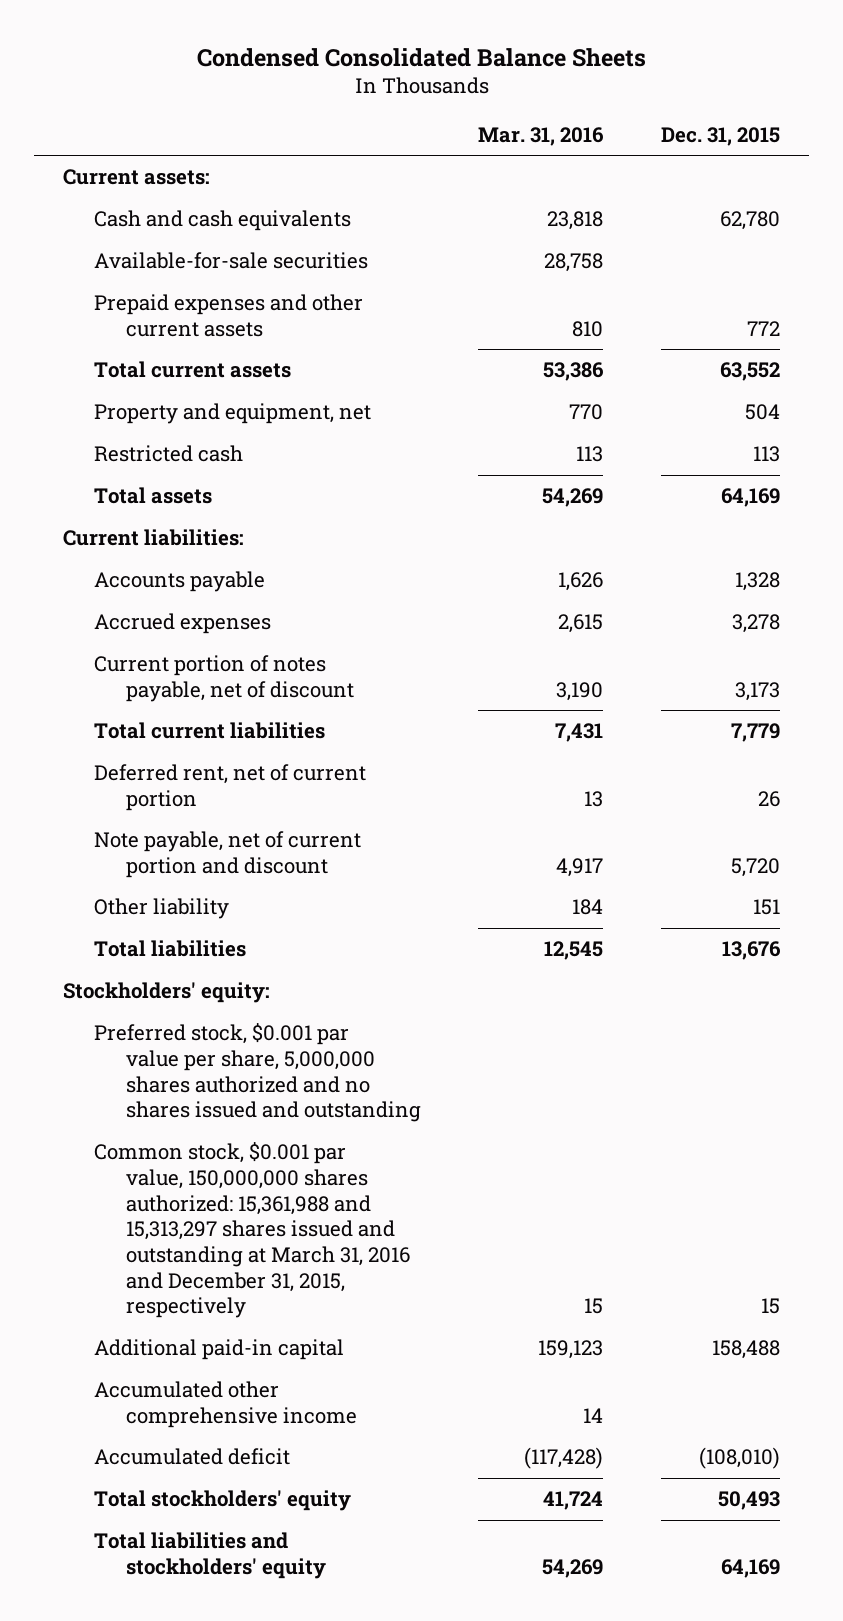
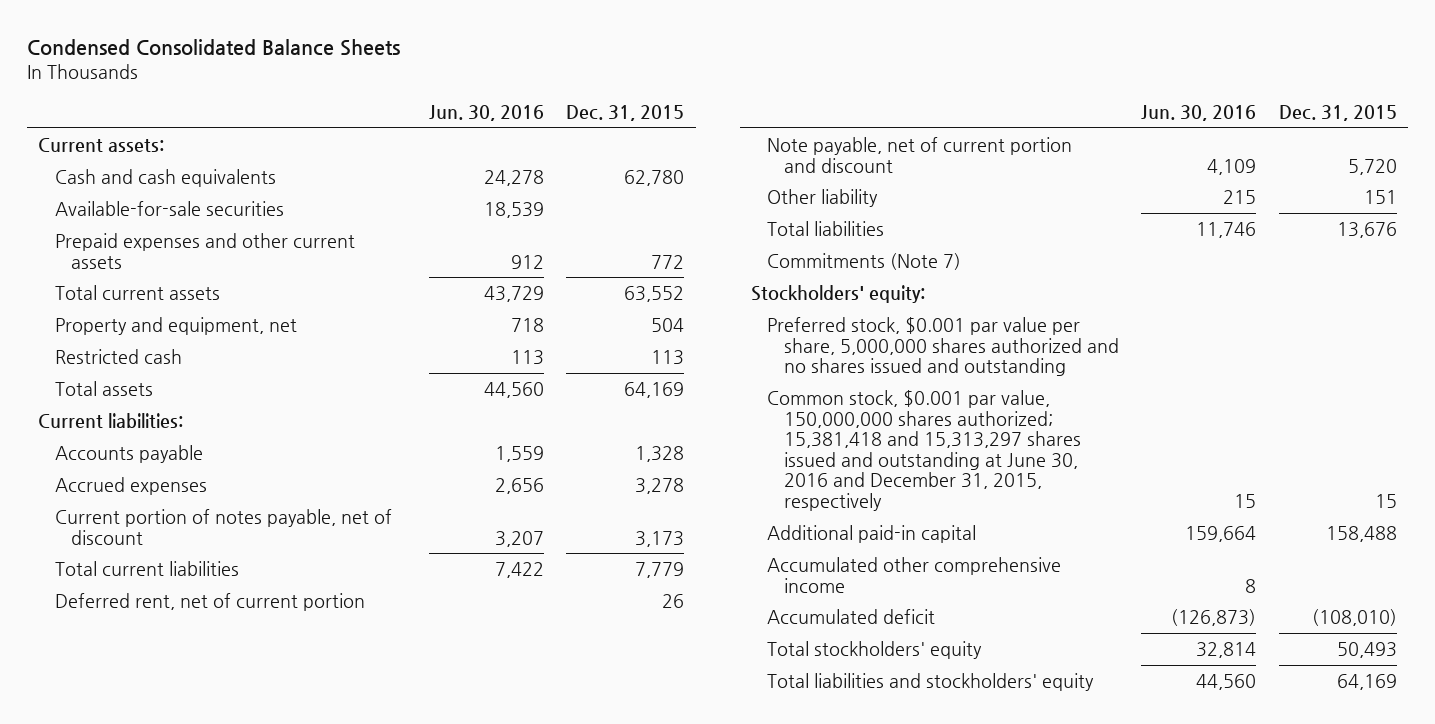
[478,127,605,147] Mar. 31, 2016 -> none
none -> [428,104,544,121] Jun. 30, 2016
none -> [767,253,962,271] Commitments (Note 7)
[94,1142,410,1319] Common stock, $0.001 par value, 150,000,000 shares authorized: 15,361,988 and 15,313,297 shares issued and outstanding at March 31, 2016 and December 31, 2015, respectively -> [767,390,1081,511] Common stock, $0.001 par value, 150,000,000 shares authorized; 15,381,418 and 15,313,297 shares issued and outstanding at June 30, 2016 and December 31, 2015, respectively

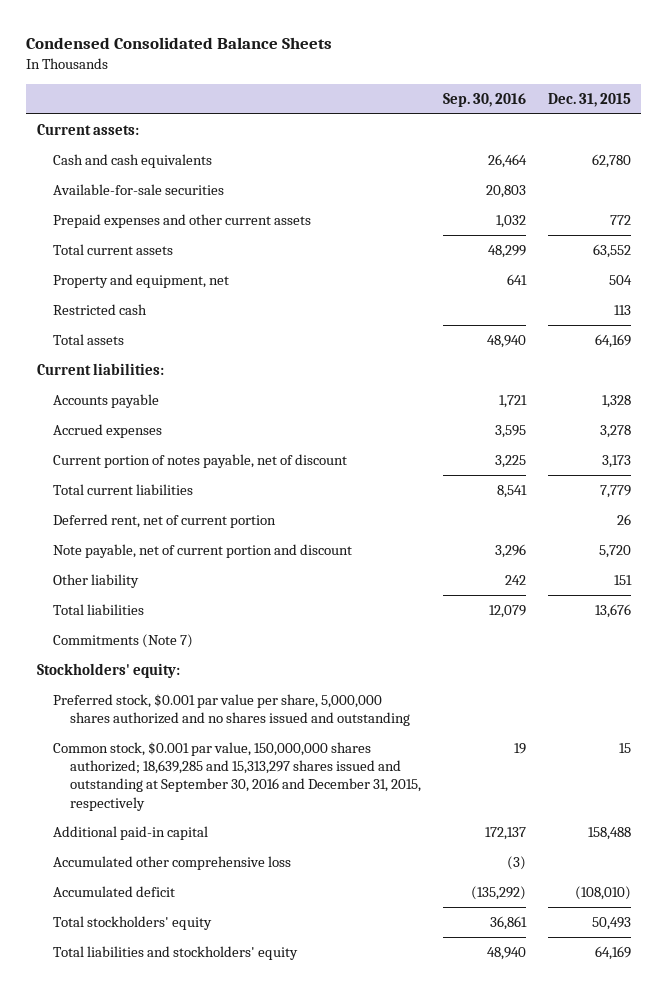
[428,104,544,121] Jun. 30, 2016 -> none
none -> [442,93,526,108] Sep. 30, 2016
[767,390,1081,511] Common stock, $0.001 par value, 150,000,000 shares authorized; 15,381,418 and 15,313,297 shares issued and outstanding at June 30, 2016 and December 31, 2015, respectively -> [53,741,422,811] Common stock, $0.001 par value, 150,000,000 shares authorized; 18,639,285 and 15,313,297 shares issued and outstanding at September 30, 2016 and December 31, 2015, respectively
[767,557,1062,593] Accumulated other comprehensive income -> [53,855,292,870] Accumulated other comprehensive loss

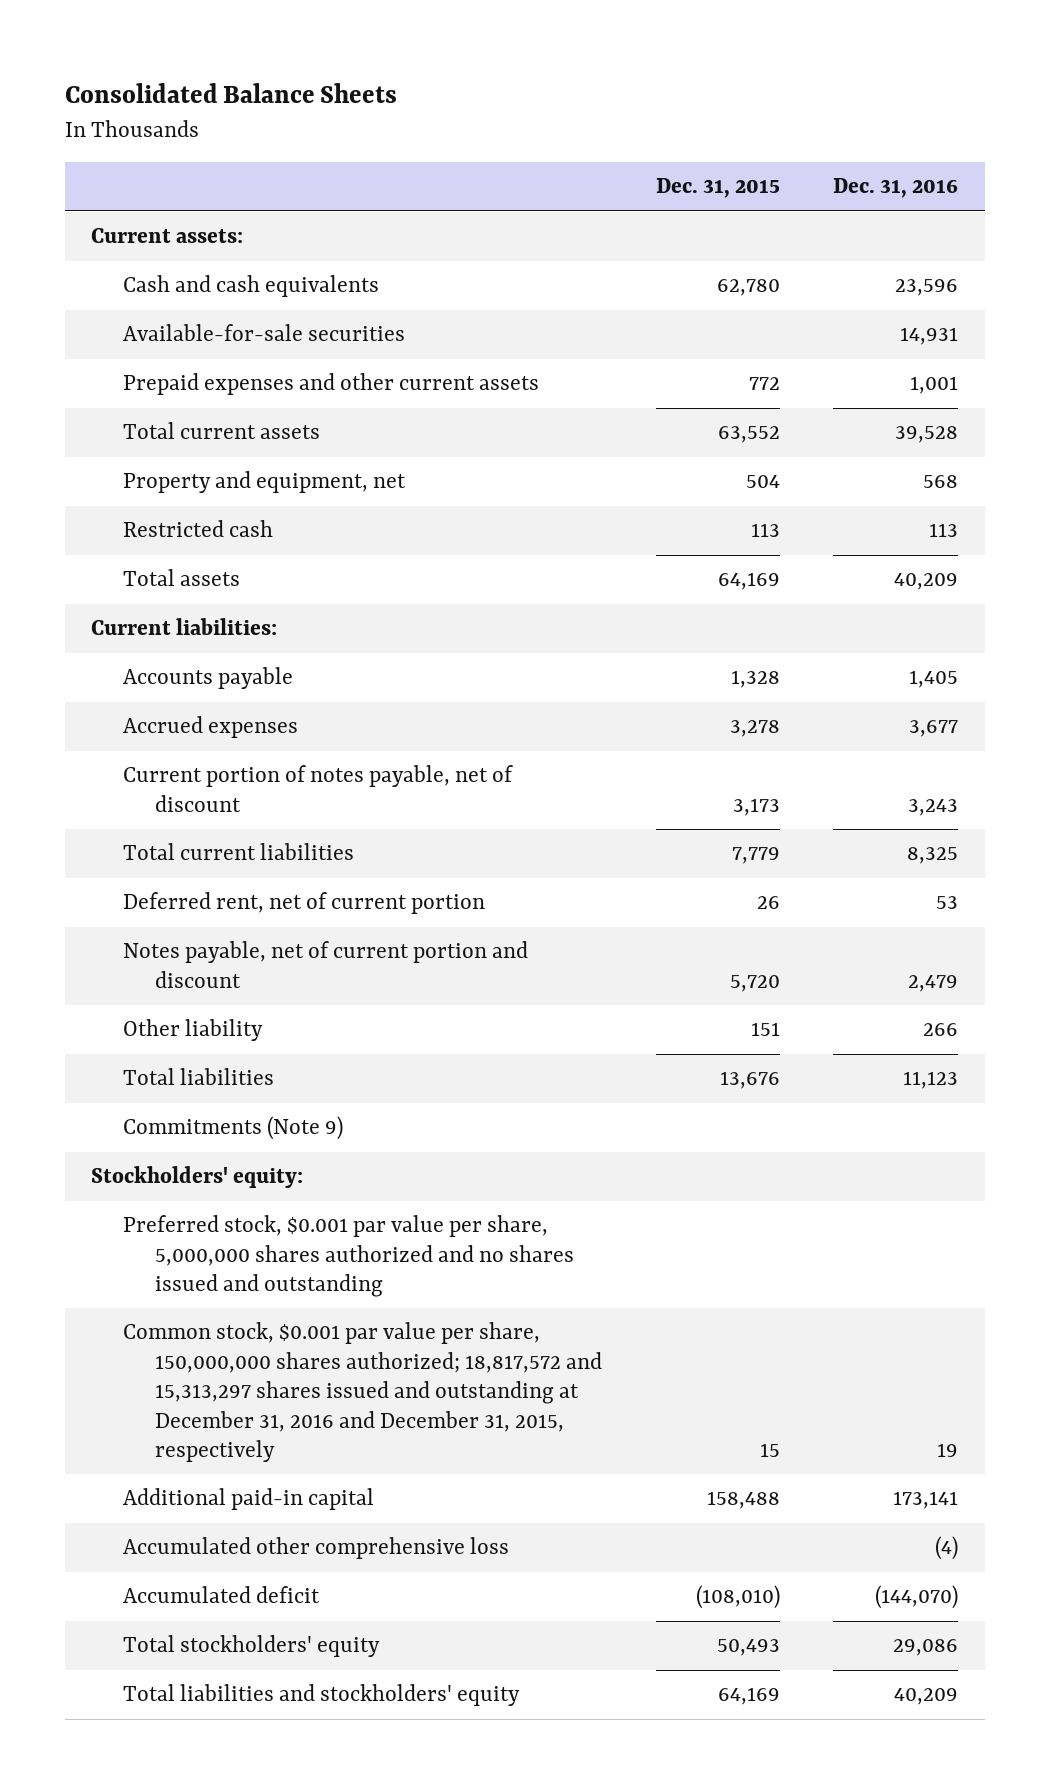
[25,37,332,50] Condensed Consolidated Balance Sheets -> [64,83,397,104] Consolidated Balance Sheets
[442,93,526,108] Sep. 30, 2016 -> none
none -> [832,178,958,199] Dec. 31, 2016
[53,543,353,558] Note payable, net of current portion and discount -> [123,941,529,988] Notes payable, net of current portion and discount
[53,633,194,648] Commitments (Note 7) -> [123,1116,344,1141] Commitments (Note 9)
[53,741,422,811] Common stock, $0.001 par value, 150,000,000 shares authorized; 18,639,285 and 15,313,297 shares issued and outstanding at September 30, 2016 and December 31, 2015, respectively -> [123,1322,603,1462] Common stock, $0.001 par value per share, 150,000,000 shares authorized; 18,817,572 and 15,313,297 shares issued and outstanding at December 31, 2016 and December 31, 2015, respectively

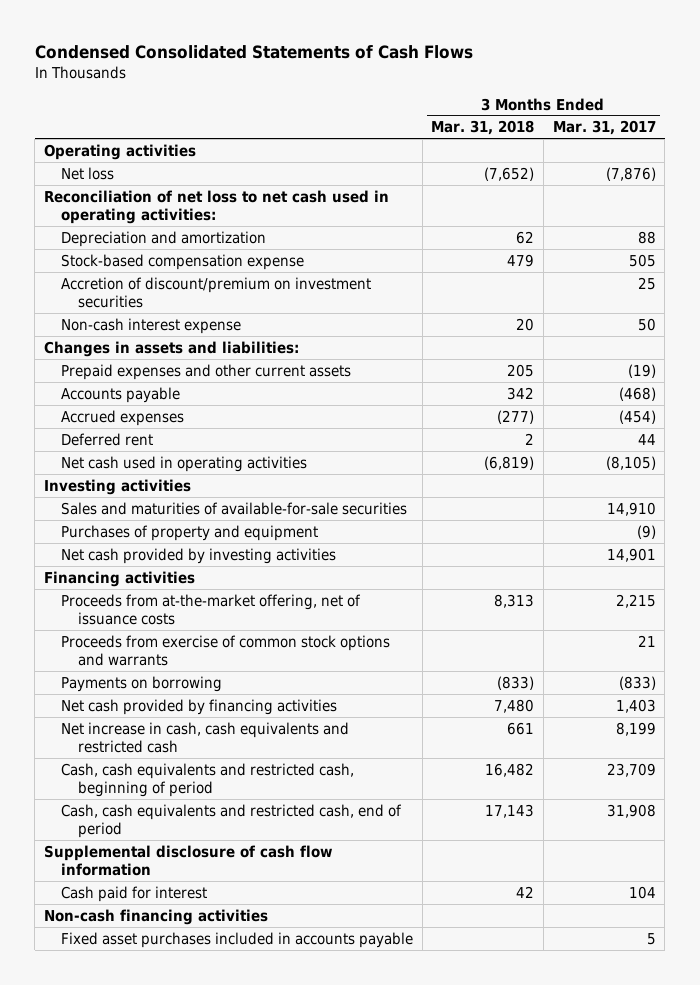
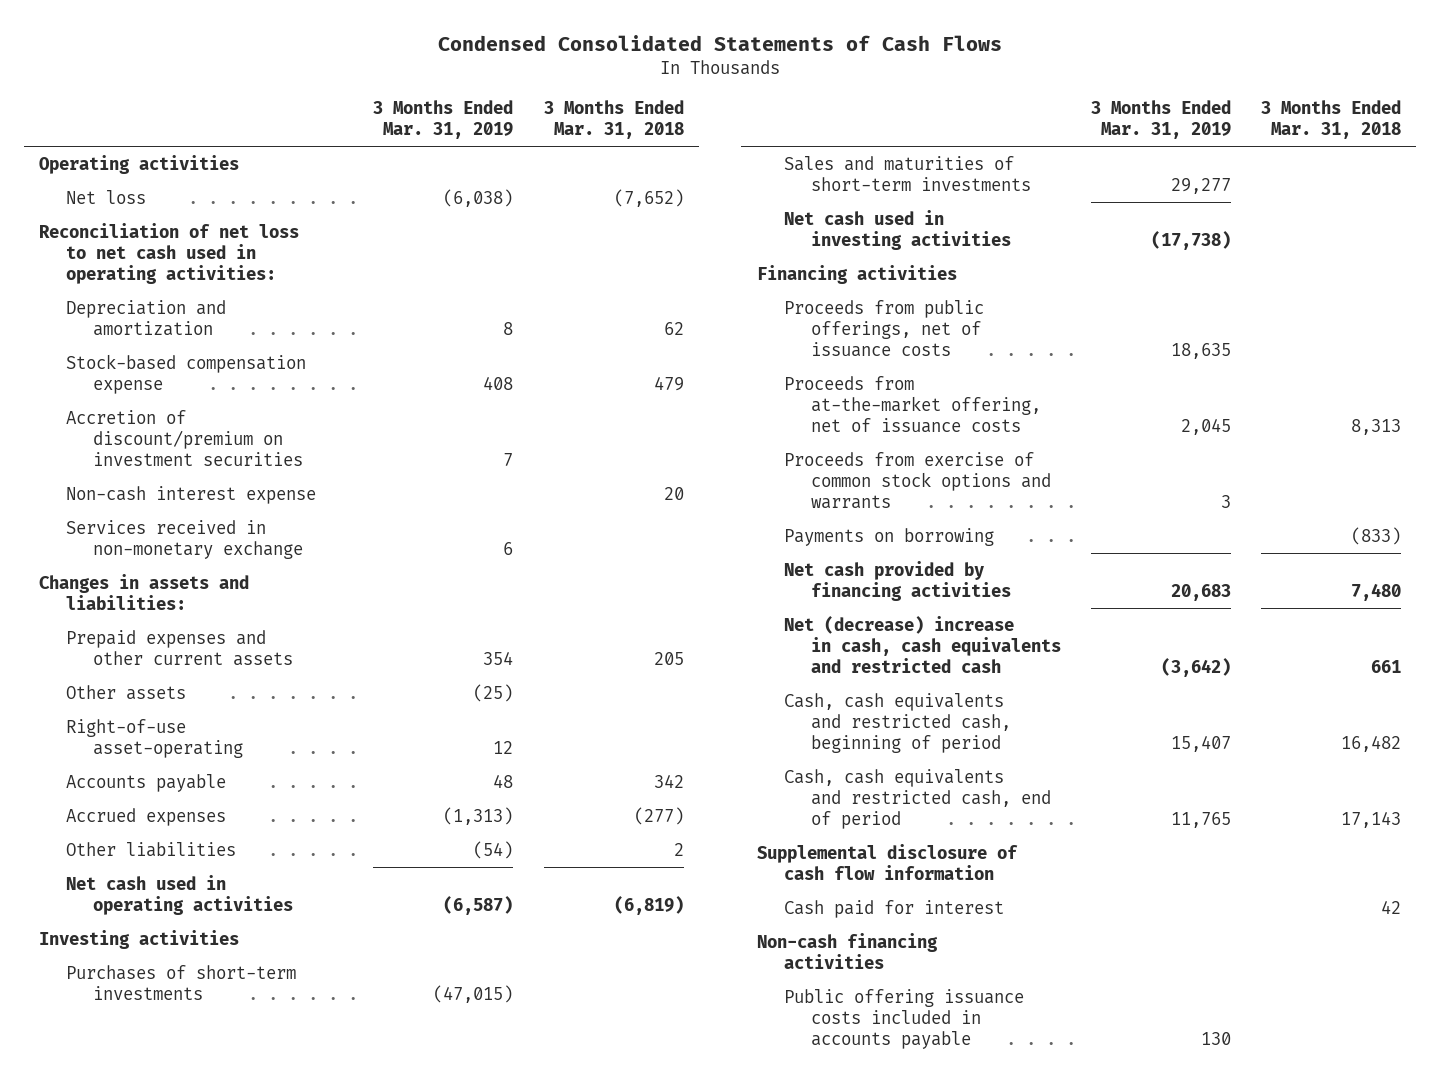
[552,120,656,136] Mar. 31, 2017 -> none
none -> [373,100,514,140] 3 Months Ended Mar. 31, 2019
none -> [66,519,304,560] Services received in non-monetary exchange
none -> [66,684,187,700] Other assets
none -> [66,718,244,759] Right-of-use asset-operating
[60,432,153,446] Deferred rent -> none
none -> [66,841,237,857] Other liabilities
[60,501,407,515] Sales and maturities of available-for-sale securities -> none
[60,524,318,541] Purchases of property and equipment -> none
none -> [66,964,297,1001] Purchases of short-term investments
none -> [783,155,1031,192] Sales and maturities of short-term investments
[60,547,336,564] Net cash provided by investing activities -> [783,209,1011,251] Net cash used in investing activities
none -> [783,299,984,358] Proceeds from public offerings, net of issuance costs
[60,721,349,753] Net increase in cash, cash equivalents and restricted cash -> [783,615,1061,674] Net (decrease) increase in cash, cash equivalents and restricted cash
[60,931,413,948] Fixed asset purchases included in accounts payable -> none
none -> [783,988,1024,1050] Public offering issuance costs included in accounts payable

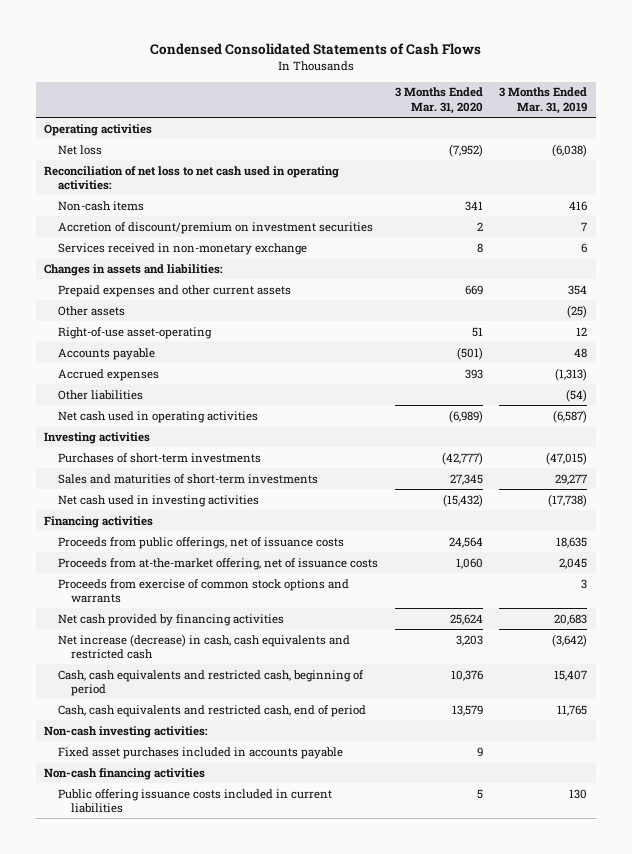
[543,100,684,140] 3 Months Ended Mar. 31, 2018 -> none
none -> [394,87,483,115] 3 Months Ended Mar. 31, 2020
[66,299,227,337] Depreciation and amortization -> none
[66,353,307,395] Stock-based compensation expense -> none
none -> [57,200,144,211] Non-cash items
[66,485,317,504] Non-cash interest expense -> none
[783,527,994,546] Payments on borrowing -> none
[783,615,1061,674] Net (decrease) increase in cash, cash equivalents and restricted cash -> [57,633,350,660] Net increase (decrease) in cash, cash equivalents and restricted cash
[756,843,1018,881] Supplemental disclosure of cash flow information -> none
[783,899,1004,918] Cash paid for interest -> none
none -> [44,725,209,738] Non-cash investing activities:
none -> [57,746,343,759] Fixed asset purchases included in accounts payable
[783,988,1024,1050] Public offering issuance costs included in accounts payable -> [57,788,332,814] Public offering issuance costs included in current liabilities

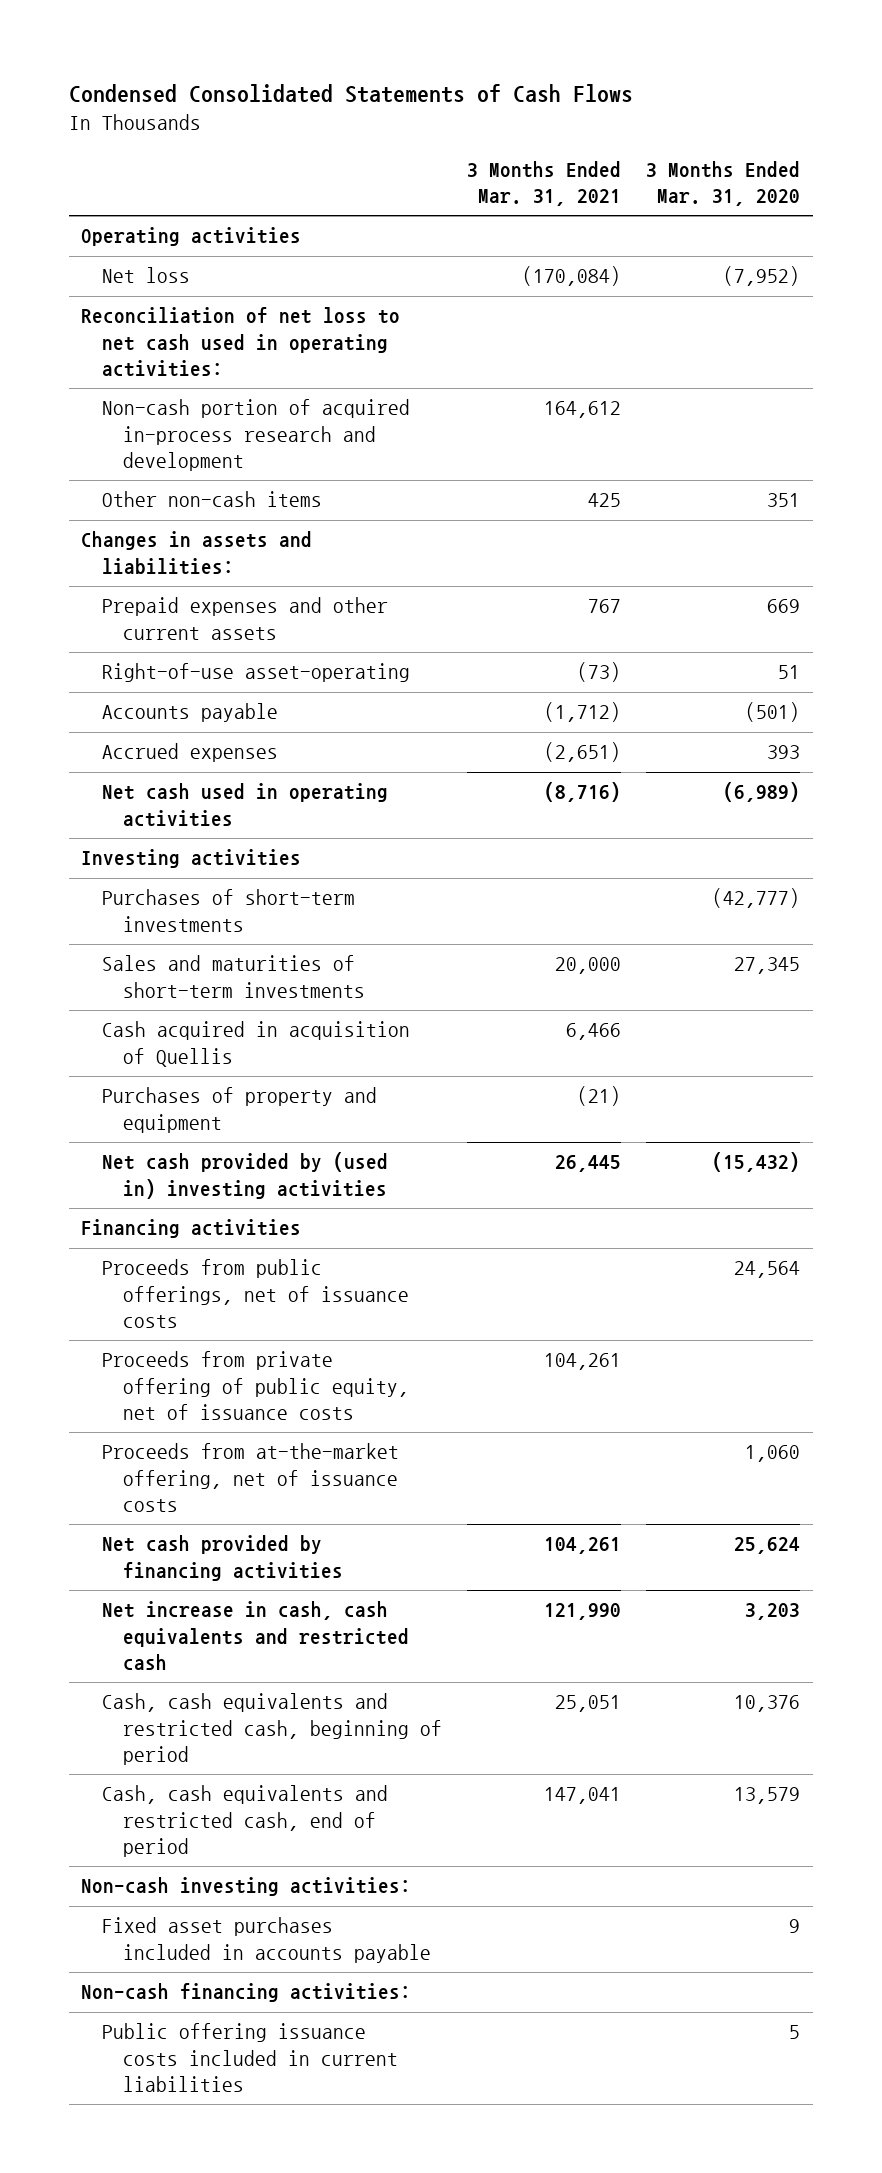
[499,87,588,115] 3 Months Ended Mar. 31, 2019 -> none
none -> [467,160,622,206] 3 Months Ended Mar. 31, 2021
[57,221,373,234] Accretion of discount/premium on investment securities -> none
[57,242,307,255] Services received in non-monetary exchange -> none
none -> [102,399,411,471] Non-cash portion of acquired in-process research and development
[57,200,144,211] Non-cash items -> [102,491,323,508] Other non-cash items
[464,200,483,211] 341 -> [767,493,801,508] 351
[57,305,125,316] Other assets -> none
[57,389,143,400] Other liabilities -> none
none -> [102,1021,411,1067] Cash acquired in acquisition of Quellis
none -> [102,1087,378,1133] Purchases of property and equipment
[57,494,259,507] Net cash used in investing activities -> [102,1152,389,1199] Net cash provided by (used in) investing activities
none -> [102,1351,410,1420] Proceeds from private offering of public equity, net of issuance costs
[57,578,349,604] Proceeds from exercise of common stock options and warrants -> none
[57,633,350,660] Net increase (decrease) in cash, cash equivalents and restricted cash -> [102,1601,410,1671] Net increase in cash, cash equivalents and restricted cash
[44,767,206,780] Non-cash financing activities -> [81,1983,412,2003] Non-cash financing activities:

